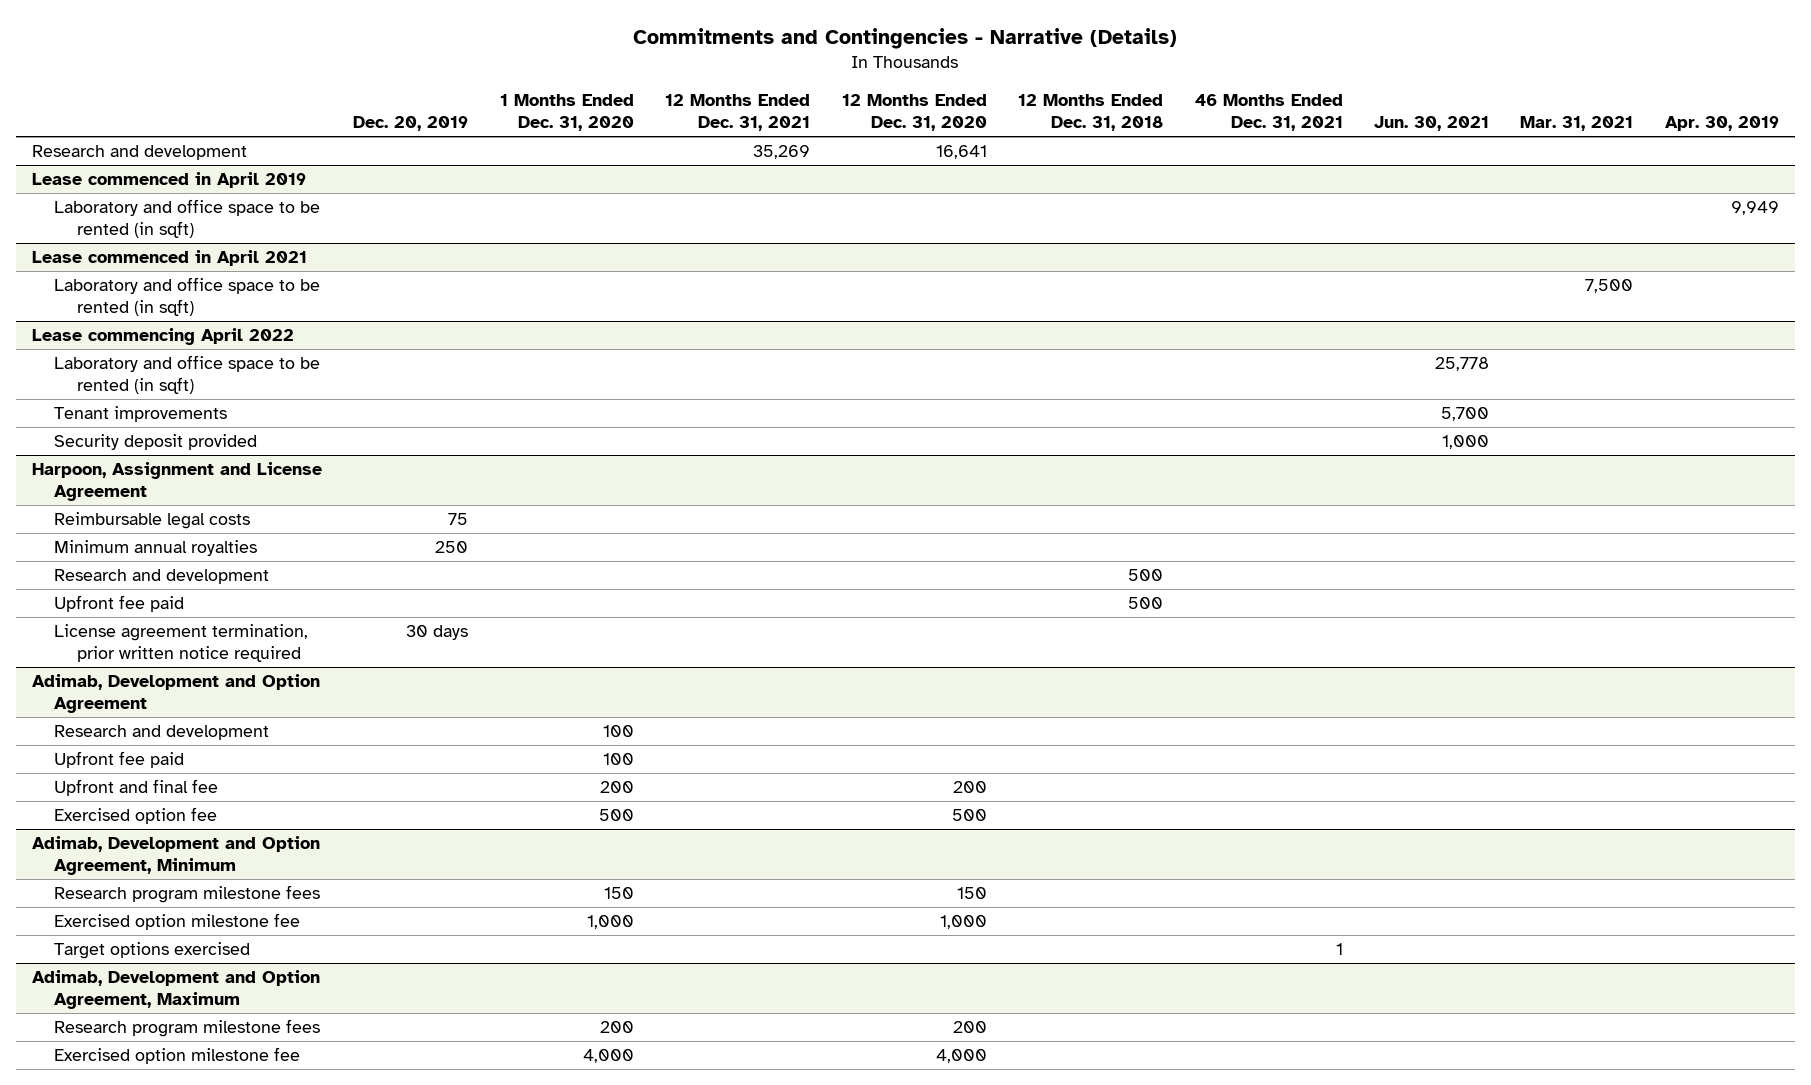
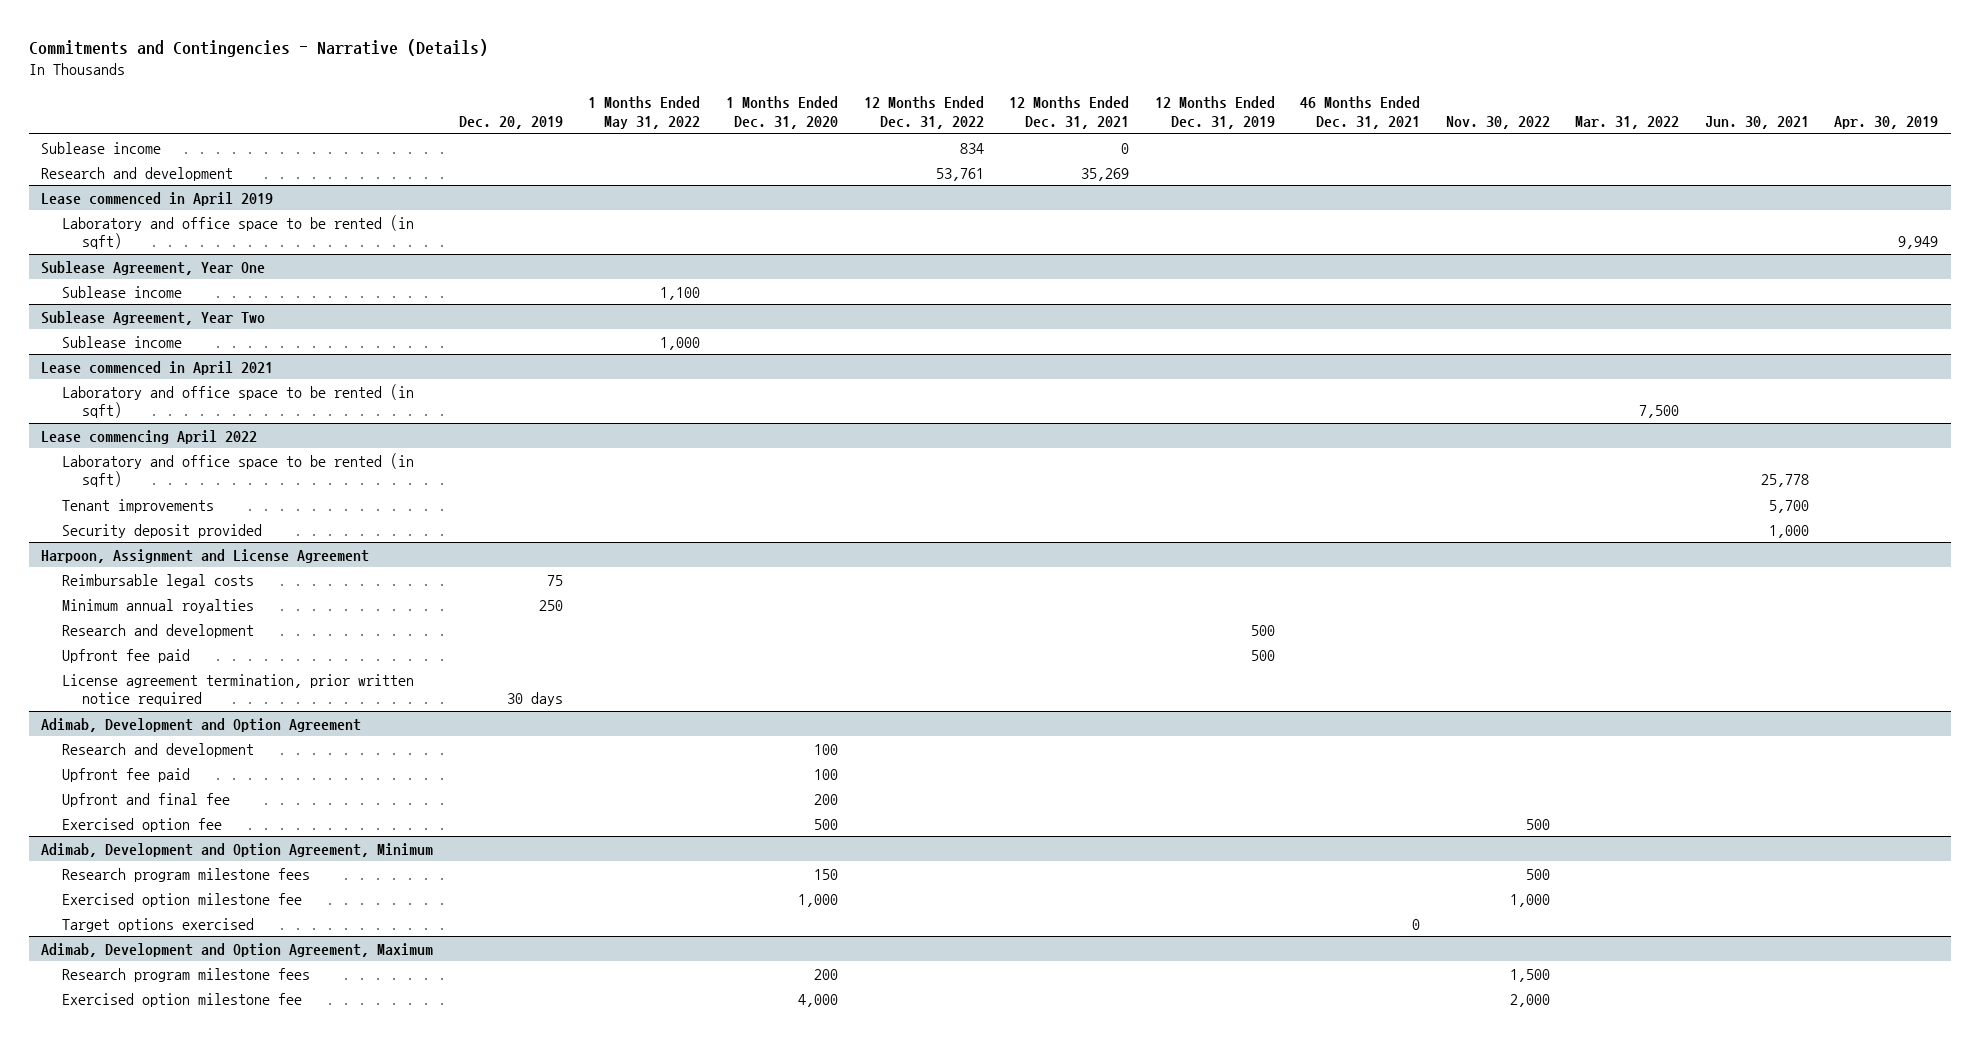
[841,93,987,132] 12 Months Ended Dec. 31, 2020 -> none
[1018,93,1164,132] 12 Months Ended Dec. 31, 2018 -> none
[1520,116,1634,132] Mar. 31, 2021 -> none
none -> [588,96,701,130] 1 Months Ended May 31, 2022
none -> [863,96,984,130] 12 Months Ended Dec. 31, 2022
none -> [1154,96,1275,130] 12 Months Ended Dec. 31, 2019
none -> [1445,116,1550,130] Nov. 30, 2022
none -> [1575,116,1680,130] Mar. 31, 2022
none -> [41,141,162,154] Sublease income
none -> [41,260,266,275] Sublease Agreement, Year One
none -> [61,285,182,298] Sublease income
none -> [41,310,266,325] Sublease Agreement, Year Two
none -> [61,335,182,348] Sublease income
[1335,943,1343,956] 1 -> [1412,918,1421,930] 0

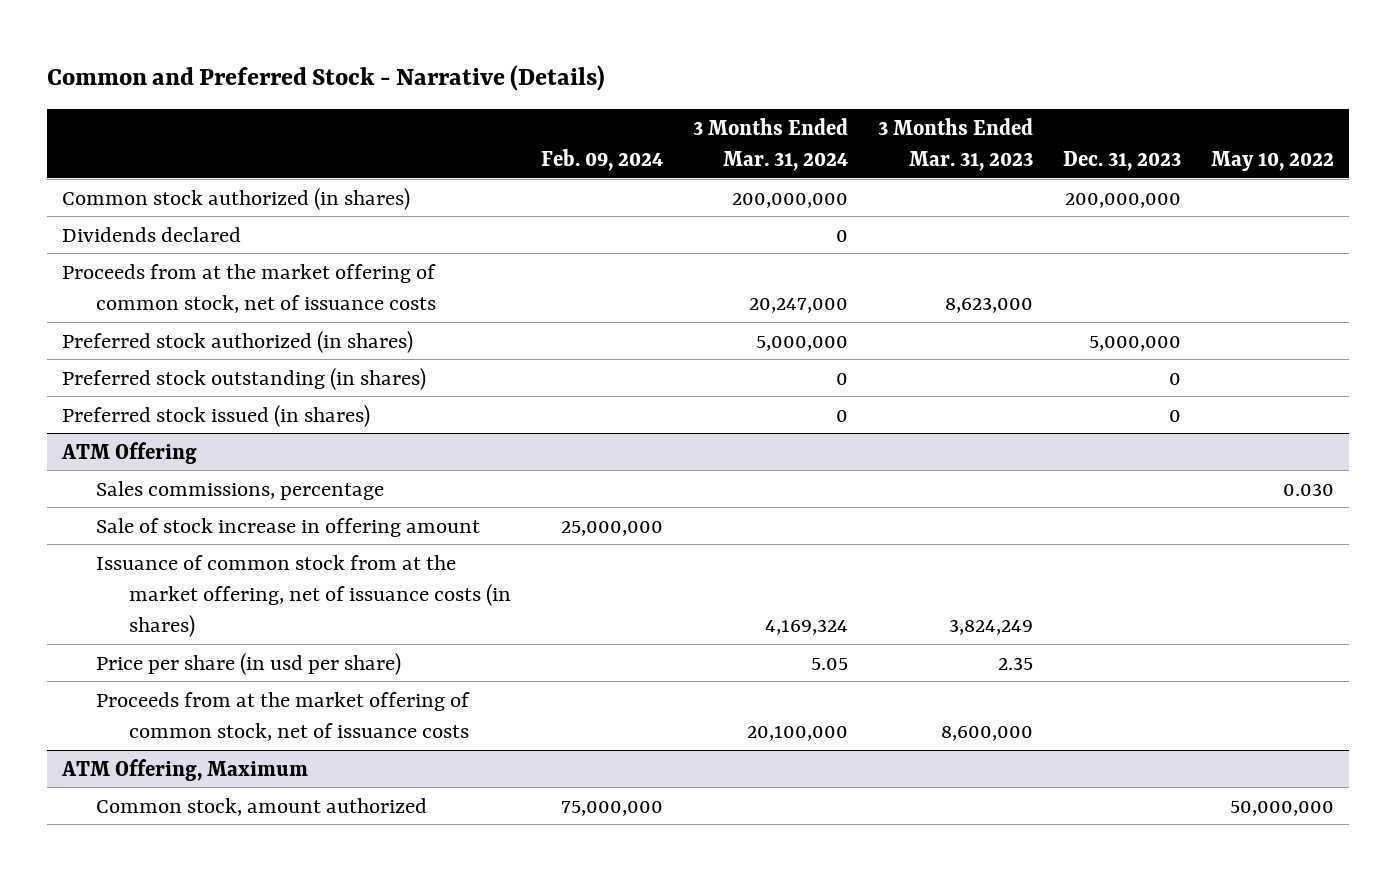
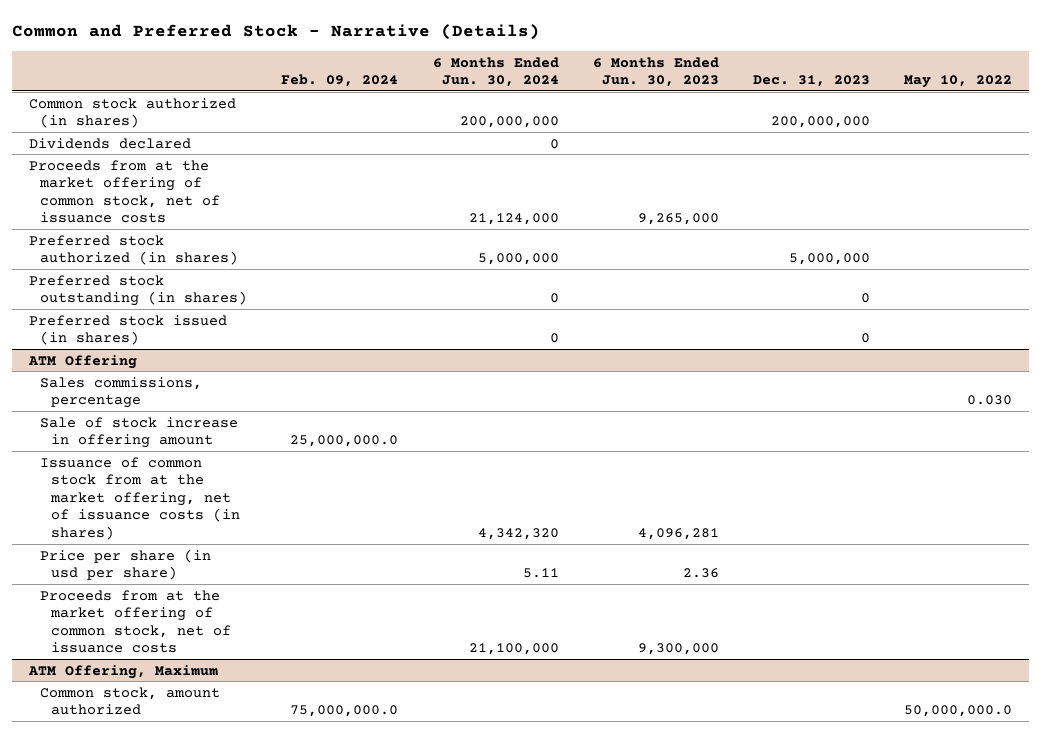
[692,117,848,171] 3 Months Ended Mar. 31, 2024 -> none
[877,117,1033,171] 3 Months Ended Mar. 31, 2023 -> none
none -> [432,56,559,88] 6 Months Ended Jun. 30, 2024
none -> [592,56,719,88] 6 Months Ended Jun. 30, 2023
[560,520,663,536] 25,000,000 -> [290,435,399,448] 25,000,000.0
[560,800,663,816] 75,000,000 -> [290,705,399,718] 75,000,000.0
[1229,800,1334,816] 50,000,000 -> [904,705,1013,718] 50,000,000.0

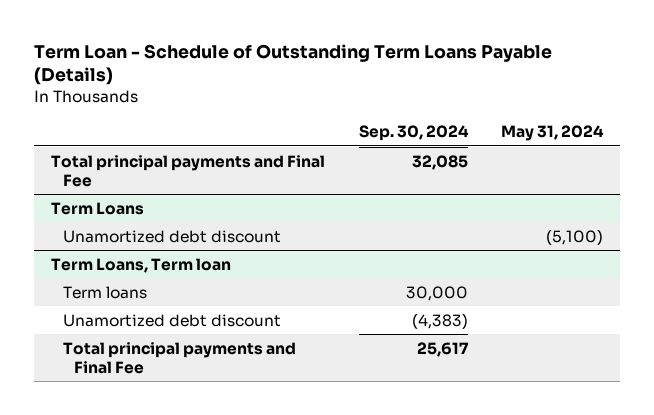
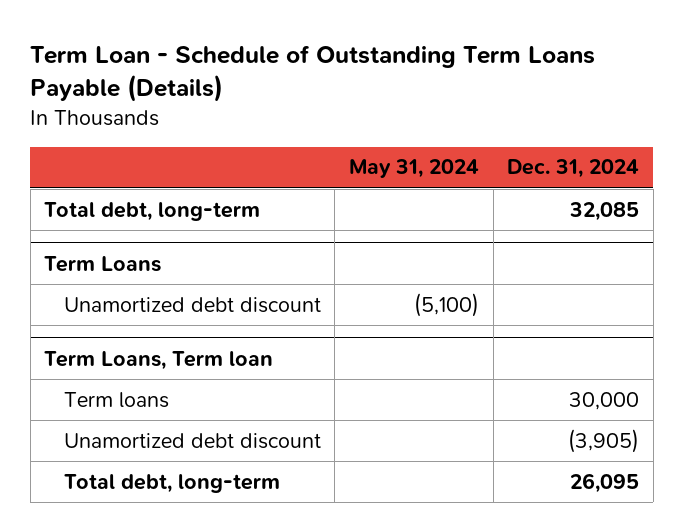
[358,125,469,142] Sep. 30, 2024 -> none
none -> [507,159,640,179] Dec. 31, 2024
[50,154,325,187] Total principal payments and Final Fee -> [44,201,261,221] Total debt, long-term
[62,341,296,374] Total principal payments and Final Fee -> [63,473,280,493] Total debt, long-term

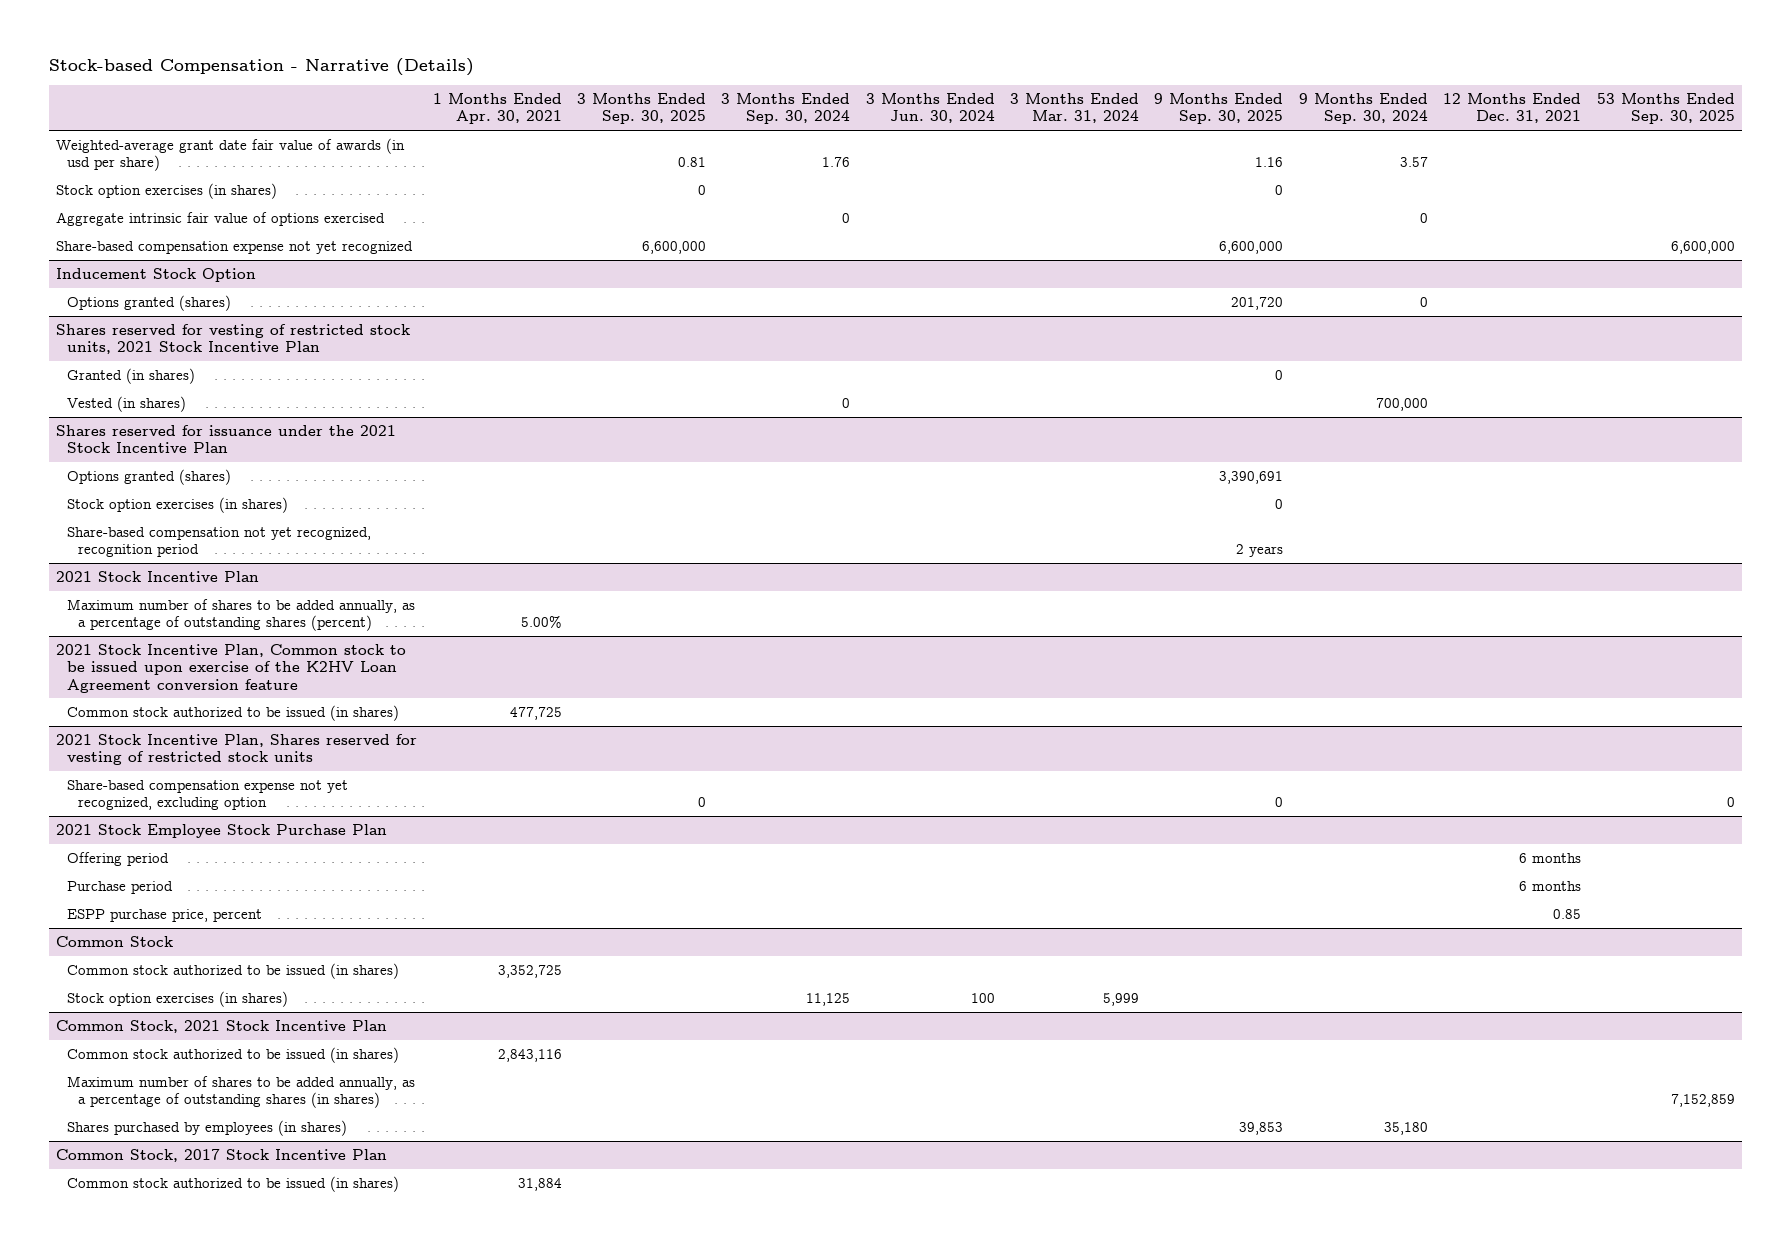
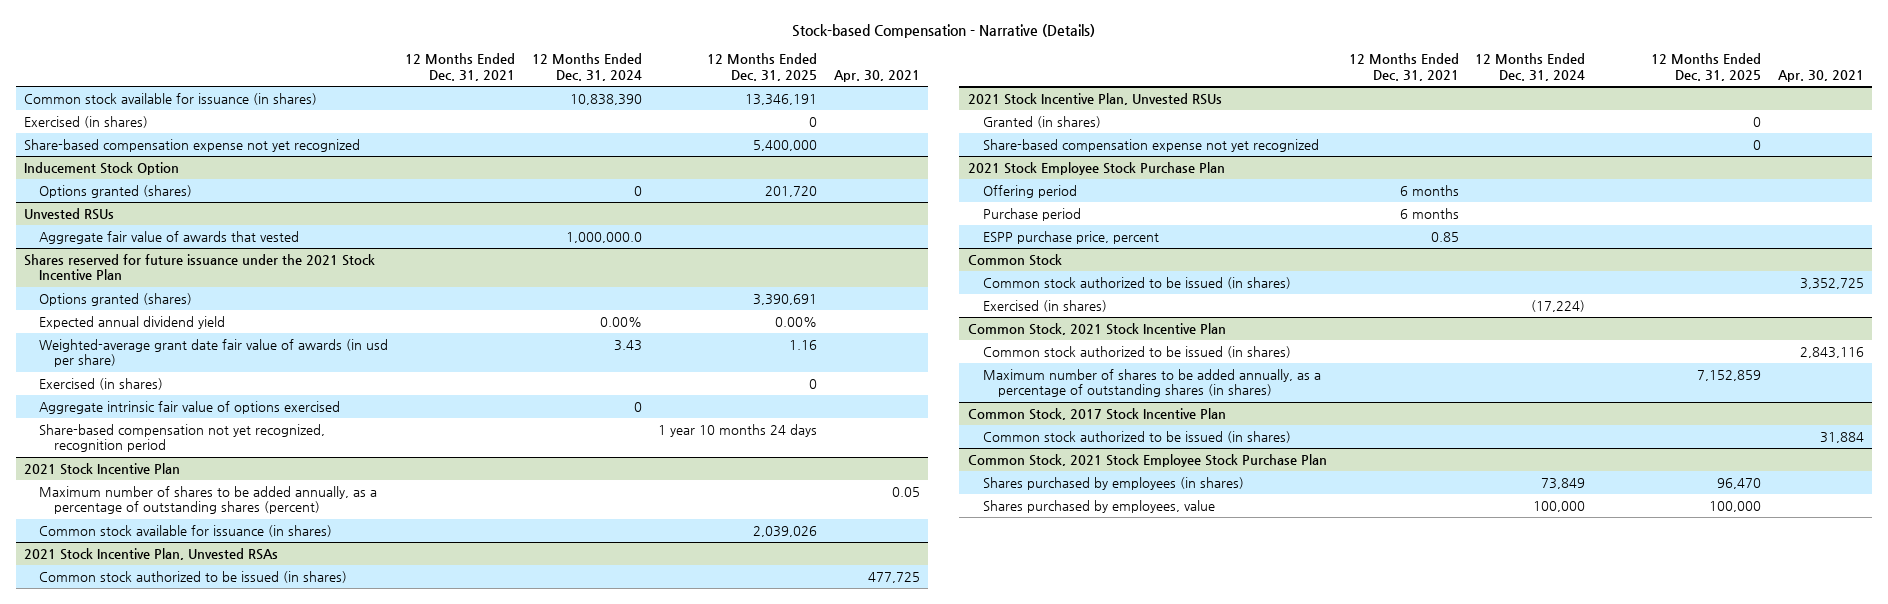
[432,92,562,125] 1 Months Ended Apr. 30, 2021 -> none
[576,92,706,125] 3 Months Ended Sep. 30, 2025 -> none
[721,92,851,125] 3 Months Ended Sep. 30, 2024 -> none
[865,92,995,124] 3 Months Ended Jun. 30, 2024 -> none
[1010,92,1140,124] 3 Months Ended Mar. 31, 2024 -> none
[1154,92,1284,125] 9 Months Ended Sep. 30, 2025 -> none
[1298,92,1428,125] 9 Months Ended Sep. 30, 2024 -> none
[1596,92,1735,125] 53 Months Ended Sep. 30, 2025 -> none
none -> [531,53,642,81] 12 Months Ended Dec. 31, 2024
none -> [707,53,818,81] 12 Months Ended Dec. 31, 2025
none -> [834,69,921,82] Apr. 30, 2021
[56,137,406,172] Weighted-average grant date fair value of awards (in usd per share) -> none
[56,211,386,226] Aggregate intrinsic fair value of options exercised -> none
none -> [24,92,318,105] Common stock available for issuance (in shares)
[56,182,278,199] Stock option exercises (in shares) -> [24,115,149,128] Exercised (in shares)
[56,323,411,355] Shares reserved for vesting of restricted stock units, 2021 Stock Incentive Plan -> none
[67,367,196,384] Granted (in shares) -> none
[67,395,187,412] Vested (in shares) -> none
none -> [24,207,115,220] Unvested RSUs
none -> [39,230,300,244] Aggregate fair value of awards that vested
[56,424,397,454] Shares reserved for issuance under the 2021 Stock Incentive Plan -> [24,253,376,281] Shares reserved for future issuance under the 2021 Stock Incentive Plan
none -> [39,315,226,329] Expected annual dividend yield
none -> [39,338,389,368] Weighted-average grant date fair value of awards (in usd per share)
[67,496,289,513] Stock option exercises (in shares) -> [39,377,164,390] Exercised (in shares)
none -> [39,400,341,414] Aggregate intrinsic fair value of options exercised
[56,643,407,693] 2021 Stock Incentive Plan, Common stock to be issued upon exercise of the K2HV Loan Agreement conversion feature -> none
[67,704,400,721] Common stock authorized to be issued (in shares) -> none
[56,733,418,766] 2021 Stock Incentive Plan, Shares reserved for vesting of restricted stock units -> none
[67,779,349,811] Share-based compensation expense not yet recognized, excluding option -> none
none -> [39,524,333,537] Common stock available for issuance (in shares)
none -> [24,547,279,560] 2021 Stock Incentive Plan, Unvested RSAs
none -> [39,570,348,583] Common stock authorized to be issued (in shares)
none -> [967,92,1222,105] 2021 Stock Incentive Plan, Unvested RSUs
none -> [982,115,1101,128] Granted (in shares)
none -> [982,138,1319,152] Share-based compensation expense not yet recognized
[67,990,289,1007] Stock option exercises (in shares) -> [982,299,1107,312] Exercised (in shares)
[67,1119,348,1136] Shares purchased by employees (in shares) -> none
none -> [967,453,1327,467] Common Stock, 2021 Stock Employee Stock Purchase Plan
none -> [982,476,1244,490] Shares purchased by employees (in shares)
none -> [982,499,1215,513] Shares purchased by employees, value

